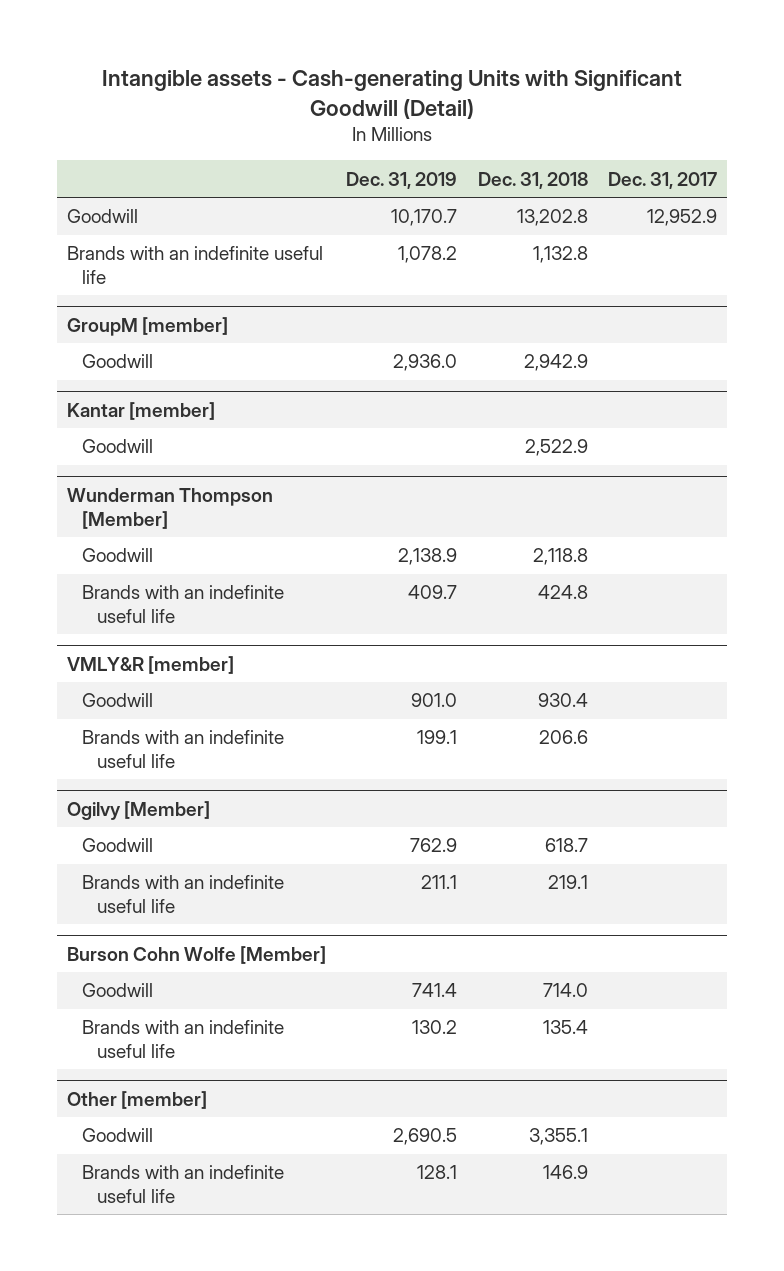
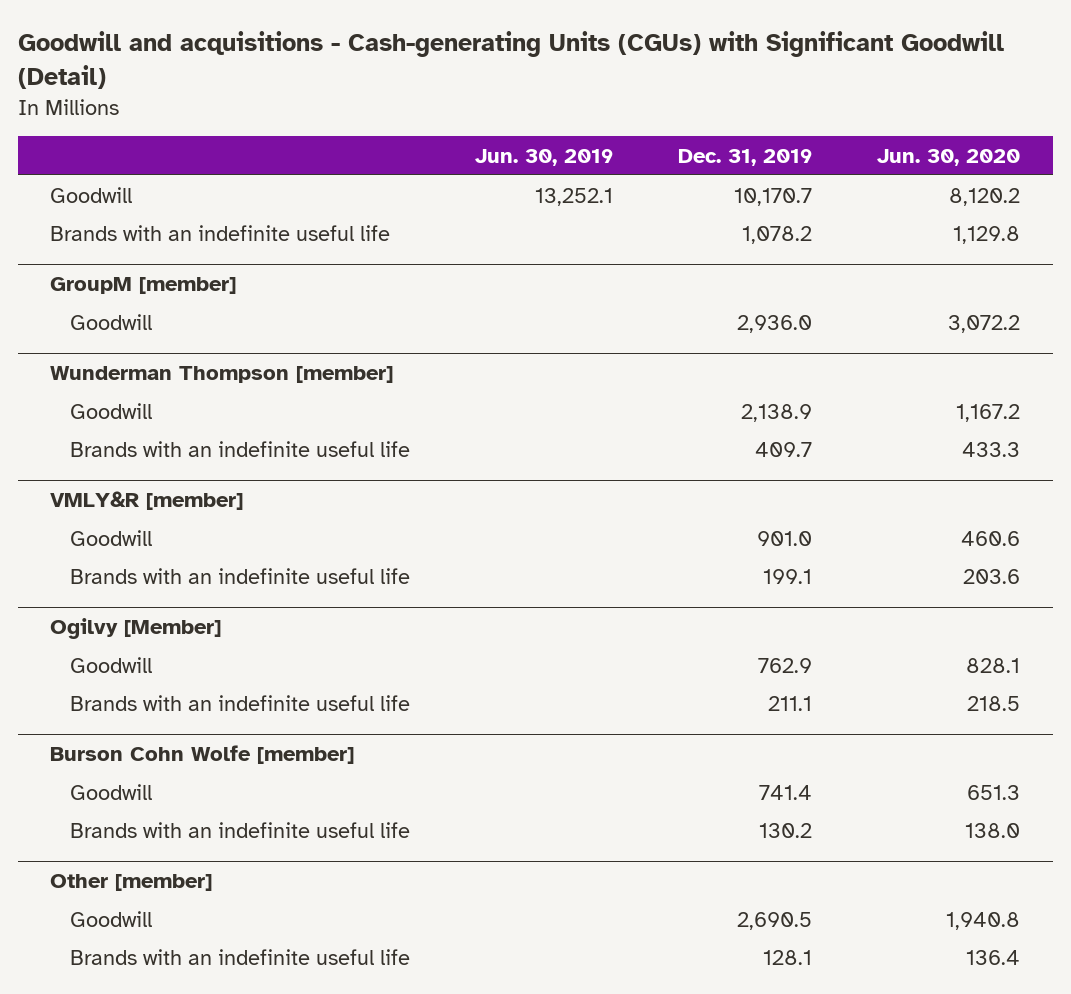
[102,70,683,119] Intangible assets - Cash-generating Units with Significant Goodwill (Detail) -> [17,31,1004,90] Goodwill and acquisitions - Cash-generating Units (CGUs) with Significant Goodwill (Detail)
[477,171,588,189] Dec. 31, 2018 -> none
[608,171,718,189] Dec. 31, 2017 -> none
none -> [475,148,614,166] Jun. 30, 2019
none -> [877,148,1021,166] Jun. 30, 2020
[67,402,216,421] Kantar [member] -> none
[81,439,153,454] Goodwill -> none
[67,488,274,529] Wunderman Thompson [Member] -> [50,366,394,384] Wunderman Thompson [member]
[67,946,327,965] Burson Cohn Wolfe [Member] -> [50,745,355,765] Burson Cohn Wolfe [member]

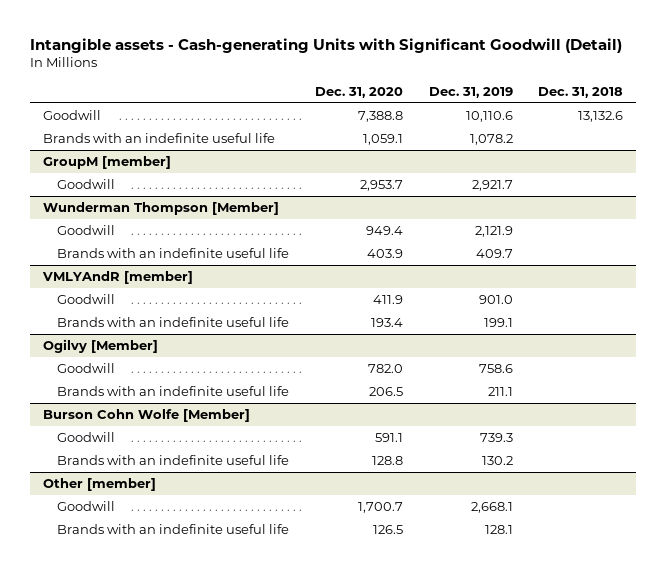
[17,31,1004,90] Goodwill and acquisitions - Cash-generating Units (CGUs) with Significant Goodwill (Detail) -> [29,37,622,53] Intangible assets - Cash-generating Units with Significant Goodwill (Detail)
[475,148,614,166] Jun. 30, 2019 -> none
[877,148,1021,166] Jun. 30, 2020 -> none
none -> [314,86,403,98] Dec. 31, 2020
none -> [538,86,624,98] Dec. 31, 2018
[734,187,813,206] 10,170.7 -> [465,110,513,122] 10,110.6
[737,314,813,333] 2,936.0 -> [471,179,513,191] 2,921.7
[50,366,394,384] Wunderman Thompson [member] -> [42,201,279,215] Wunderman Thompson [Member]
[741,403,813,422] 2,138.9 -> [474,225,513,237] 2,121.9
[50,491,244,511] VMLY&R [member] -> none
none -> [41,270,193,284] VMLYAndR [member]
[758,657,813,673] 762.9 -> [478,363,513,373] 758.6
[50,745,355,765] Burson Cohn Wolfe [member] -> [42,408,250,422] Burson Cohn Wolfe [Member]
[759,784,813,800] 741.4 -> [479,432,513,442] 739.3
[737,911,813,930] 2,690.5 -> [470,501,513,513] 2,668.1

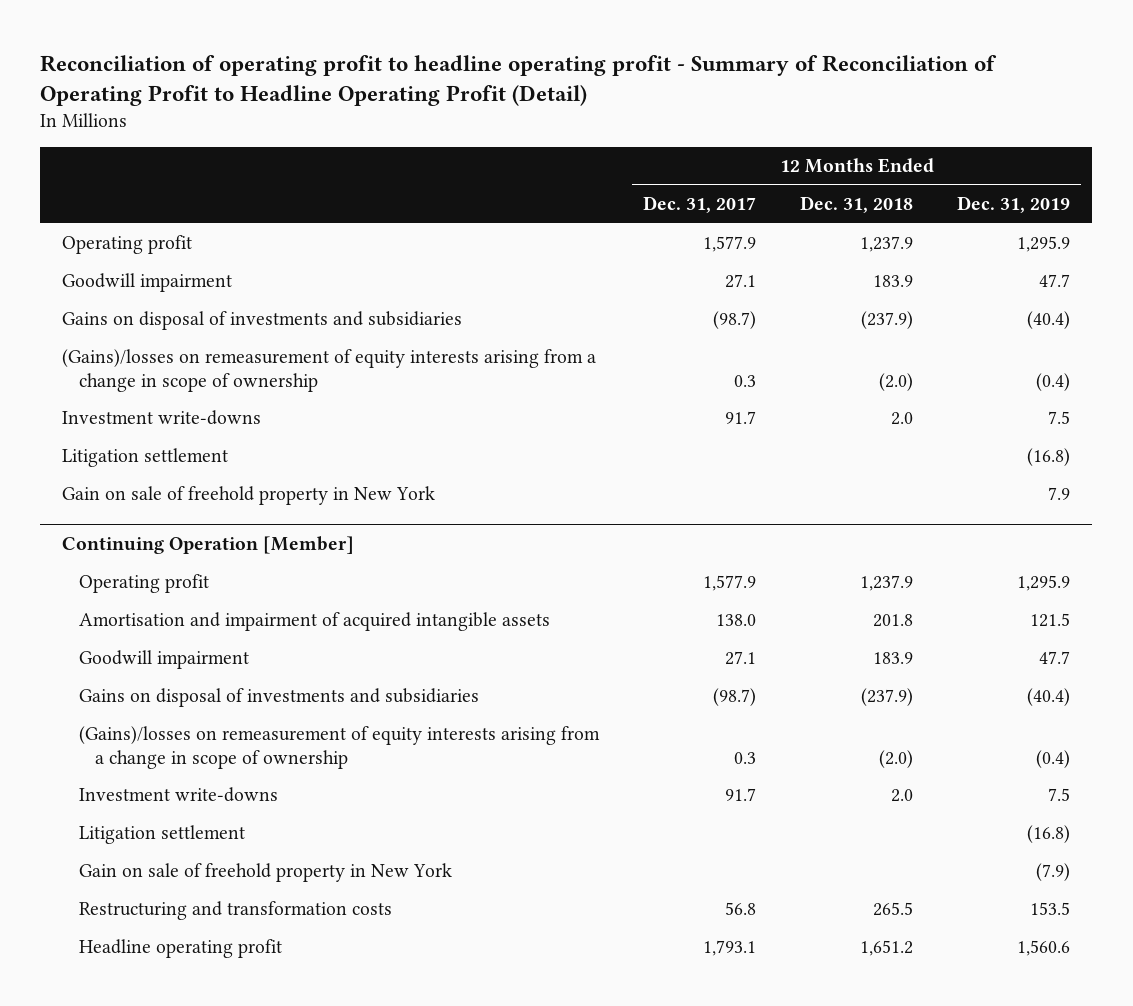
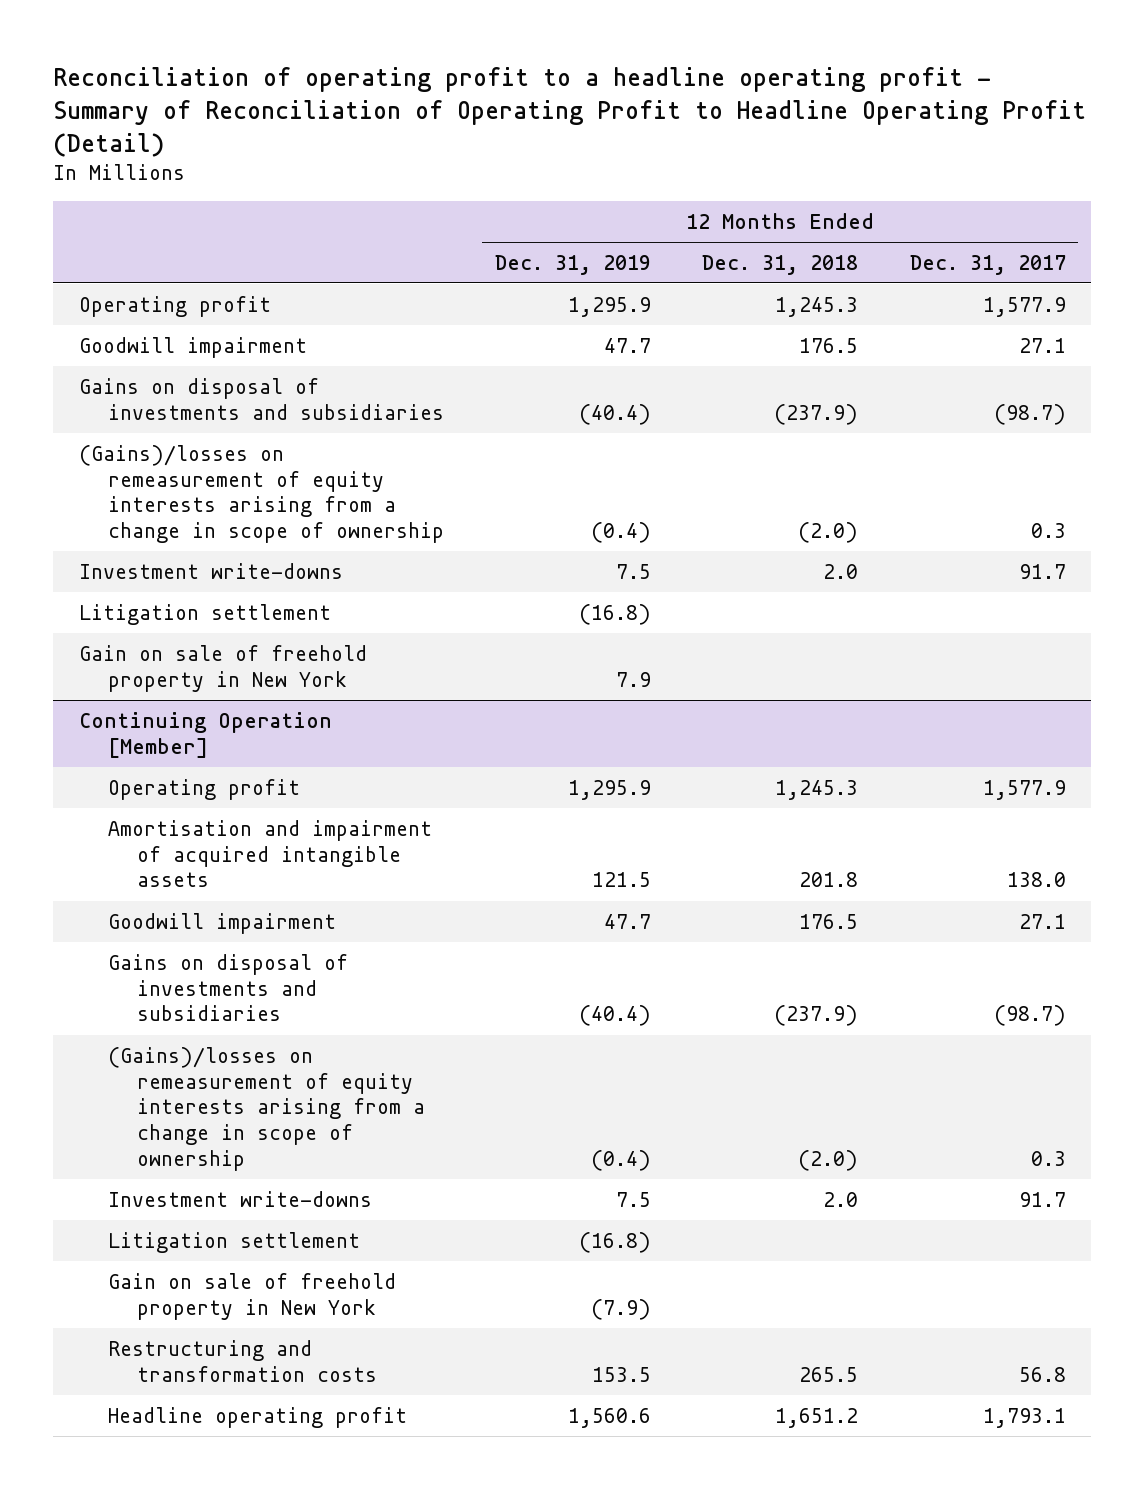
[40,54,998,107] Reconciliation of operating profit to headline operating profit - Summary of Reconciliation of Operating Profit to Headline Operating Profit (Detail) -> [53,67,1087,157] Reconciliation of operating profit to a headline operating profit - Summary of Reconciliation of Operating Profit to Headline Operating Profit (Detail)
[860,236,914,253] 1,237.9 -> [775,296,859,317] 1,245.3
[873,275,914,288] 183.9 -> [799,337,859,353] 176.5
[860,575,914,592] 1,237.9 -> [775,779,859,800] 1,245.3
[873,652,914,665] 183.9 -> [799,913,859,929] 176.5

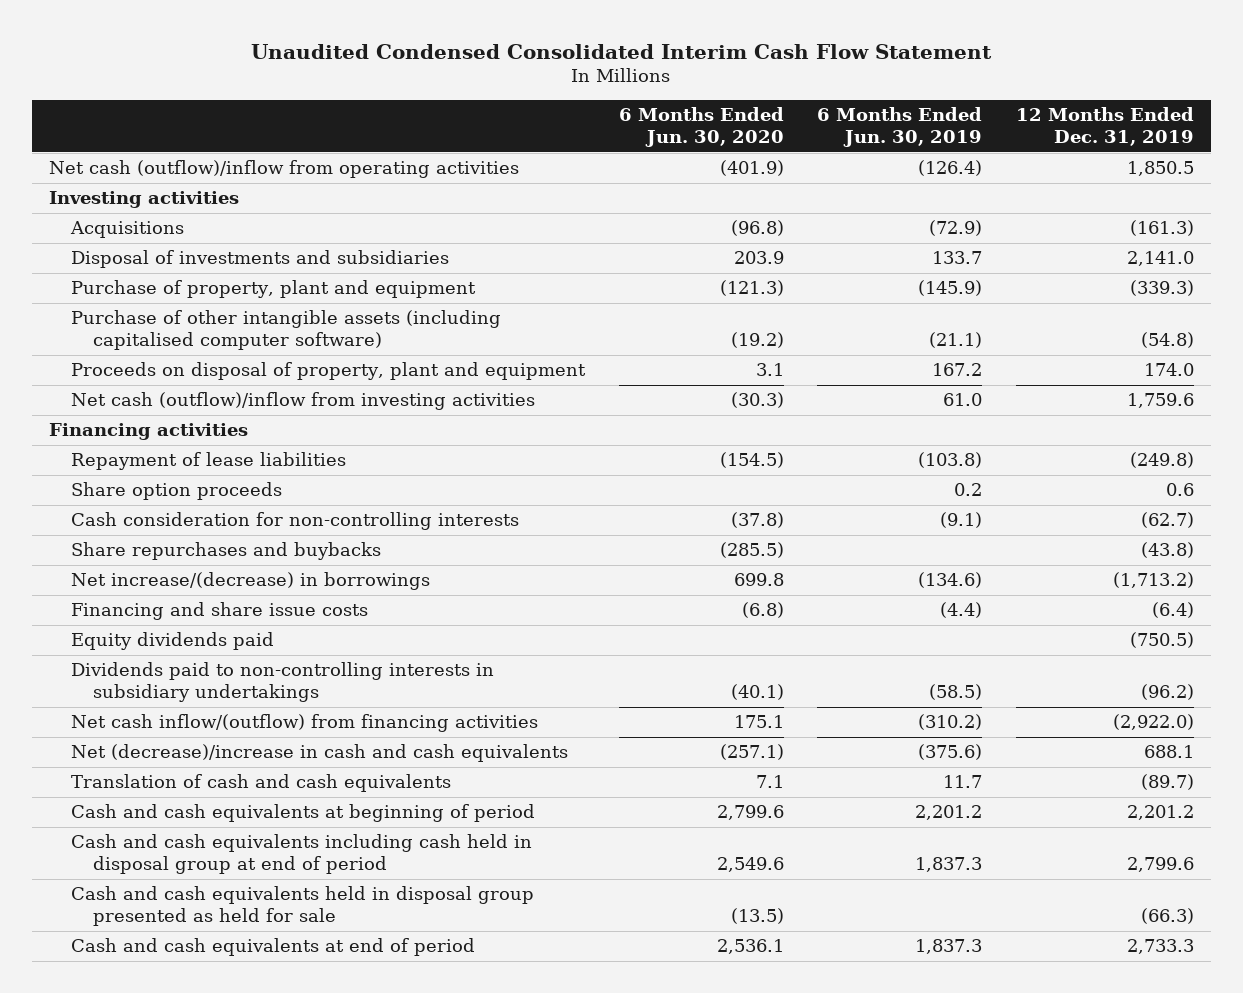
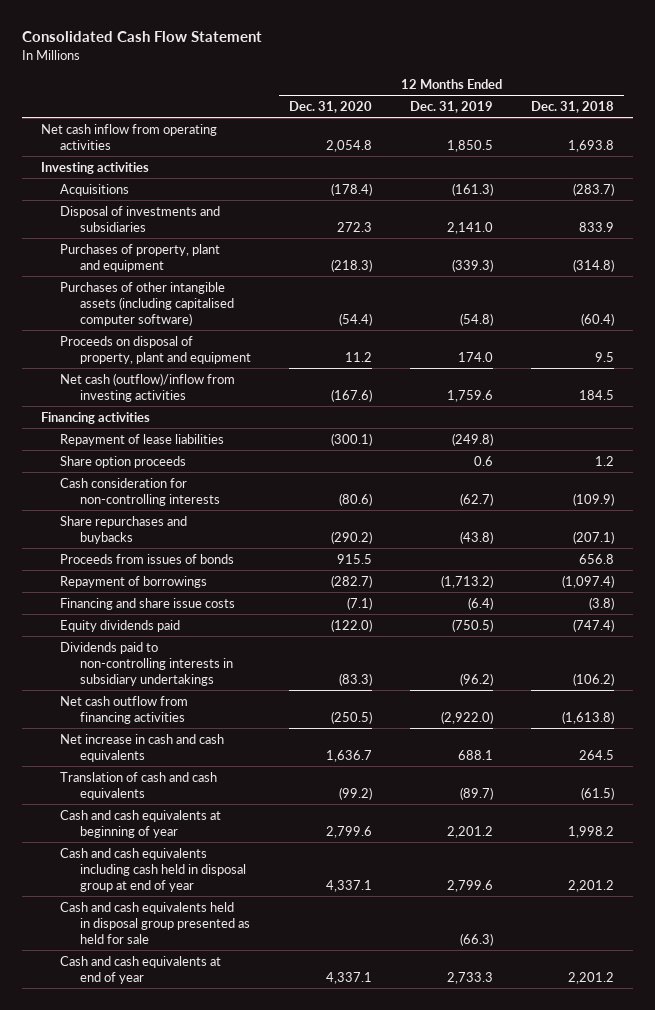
[251,44,993,60] Unaudited Condensed Consolidated Interim Cash Flow Statement -> [21,31,262,43] Consolidated Cash Flow Statement
[618,107,784,148] 6 Months Ended Jun. 30, 2020 -> none
[817,107,983,148] 6 Months Ended Jun. 30, 2019 -> none
none -> [288,100,372,113] Dec. 31, 2020
none -> [531,100,615,113] Dec. 31, 2018
[48,160,519,179] Net cash (outflow)/inflow from operating activities -> [40,123,217,150] Net cash inflow from operating activities
[70,280,476,299] Purchase of property, plant and equipment -> [60,243,221,272] Purchases of property, plant and equipment
[70,310,501,351] Purchase of other intangible assets (including capitalised computer software) -> [60,281,234,326] Purchases of other intangible assets (including capitalised computer software)
none -> [60,553,235,564] Proceeds from issues of bonds
[70,572,430,591] Net increase/(decrease) in borrowings -> [60,575,208,588] Repayment of borrowings
[70,714,538,733] Net cash inflow/(outflow) from financing activities -> [60,695,189,724] Net cash outflow from financing activities
[70,744,568,763] Net (decrease)/increase in cash and cash equivalents -> [60,733,225,762] Net increase in cash and cash equivalents
[70,804,535,823] Cash and cash equivalents at beginning of period -> [60,809,222,838] Cash and cash equivalents at beginning of year
[70,834,532,875] Cash and cash equivalents including cash held in disposal group at end of period -> [60,847,246,892] Cash and cash equivalents including cash held in disposal group at end of year
[70,938,475,957] Cash and cash equivalents at end of period -> [60,955,222,984] Cash and cash equivalents at end of year

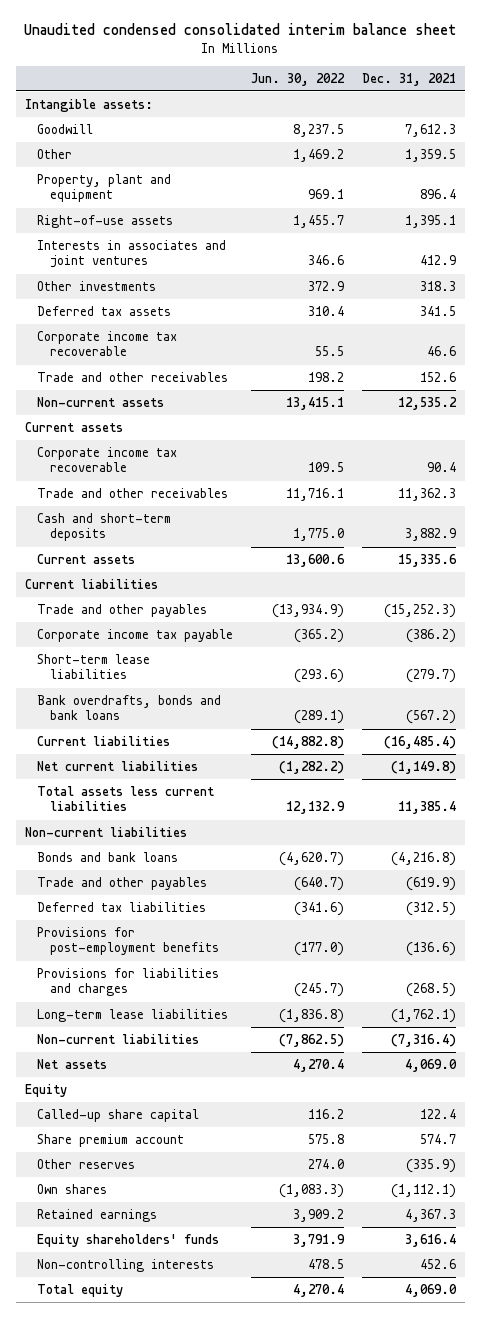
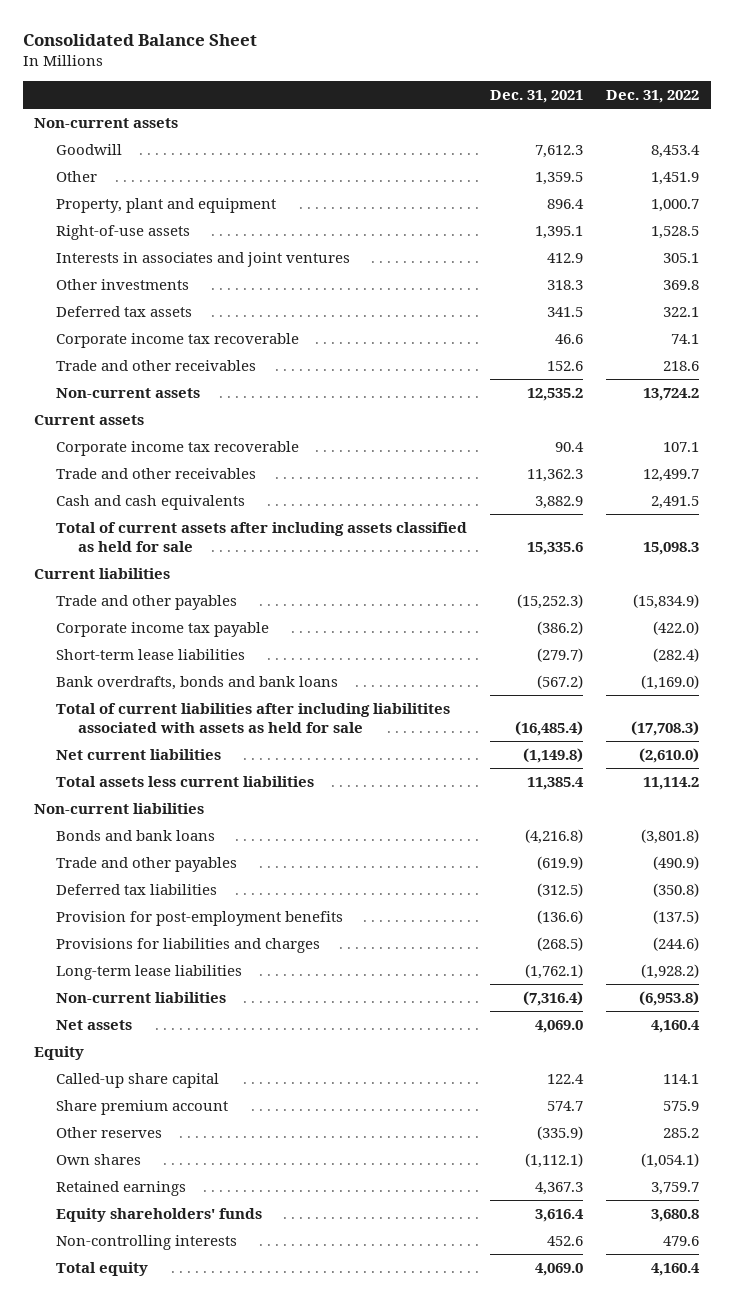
[24,23,457,36] Unaudited condensed consolidated interim balance sheet -> [22,33,257,46] Consolidated Balance Sheet
[251,72,346,86] Jun. 30, 2022 -> none
none -> [606,90,700,104] Dec. 31, 2022
[24,99,153,113] Intangible assets: -> none
none -> [34,117,179,128] Non-current assets
[37,513,172,542] Cash and short-term deposits -> [56,494,246,510] Cash and cash equivalents
[37,554,136,565] Current assets -> [56,521,468,553] Total of current assets after including assets classified as held for sale
[37,736,171,747] Current liabilities -> [56,702,451,734] Total of current liabilities after including liabilitites associated with assets as held for sale
[37,927,219,956] Provisions for post-employment benefits -> [56,910,344,926] Provision for post-employment benefits

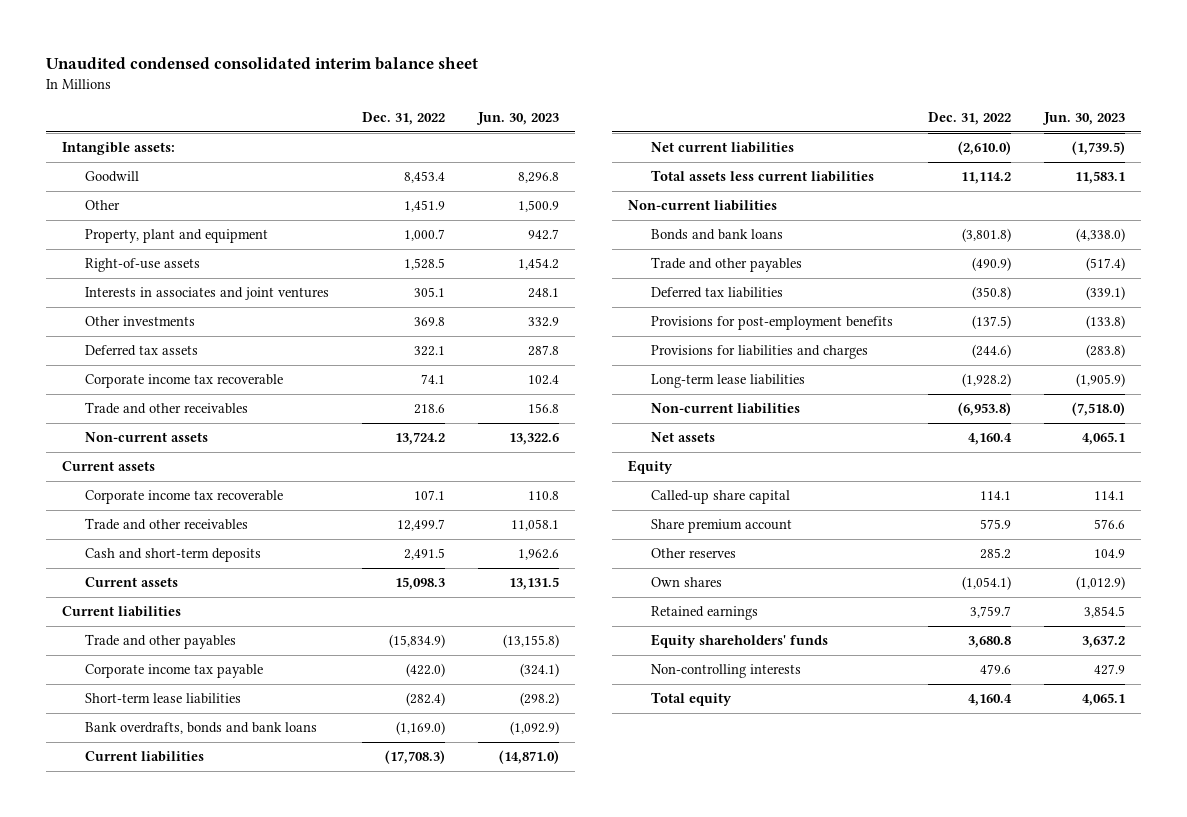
[22,33,257,46] Consolidated Balance Sheet -> [45,56,478,70] Unaudited condensed consolidated interim balance sheet
[490,90,584,104] Dec. 31, 2021 -> none
none -> [475,112,559,126] Jun. 30, 2023
[34,117,179,128] Non-current assets -> none
none -> [62,142,176,156] Intangible assets:
[56,494,246,510] Cash and cash equivalents -> [84,548,261,563] Cash and short-term deposits
[56,521,468,553] Total of current assets after including assets classified as held for sale -> [84,577,178,588] Current assets
[56,702,451,734] Total of current liabilities after including liabilitites associated with assets as held for sale -> [84,751,204,763] Current liabilities
[56,910,344,926] Provision for post-employment benefits -> [650,316,893,331] Provisions for post-employment benefits

